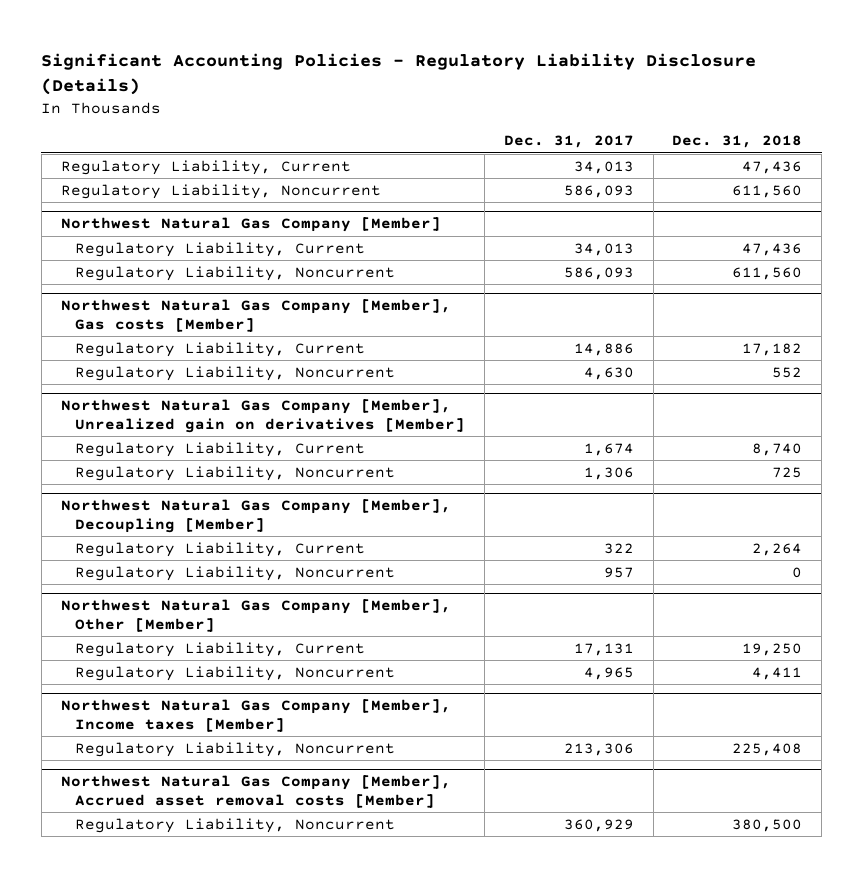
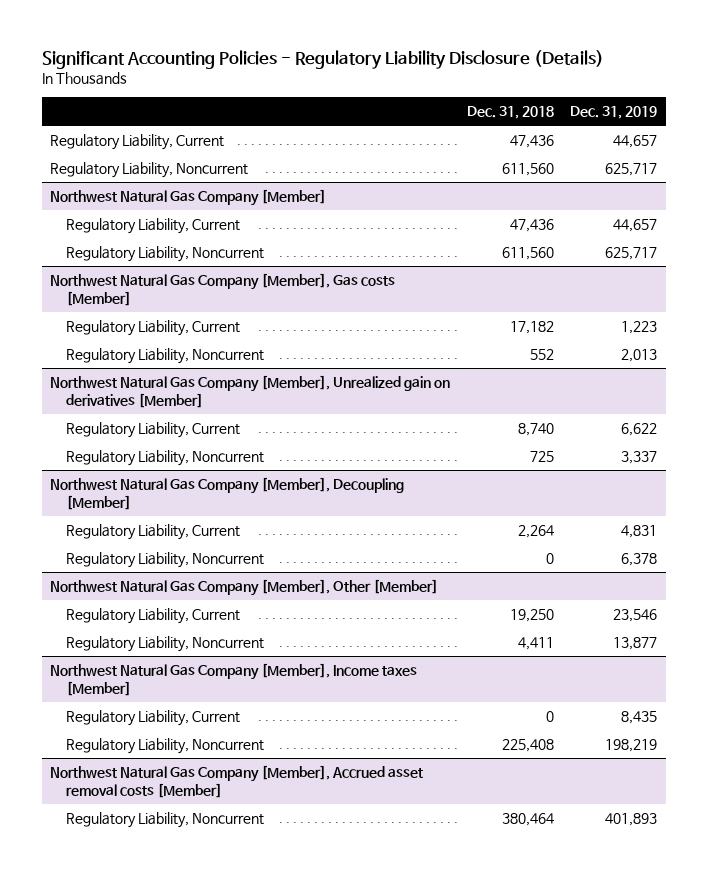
[503,135,634,149] Dec. 31, 2017 -> none
none -> [570,106,658,120] Dec. 31, 2019
none -> [66,710,241,727] Regulatory Liability, Current
[732,818,803,832] 380,500 -> [501,813,554,827] 380,464

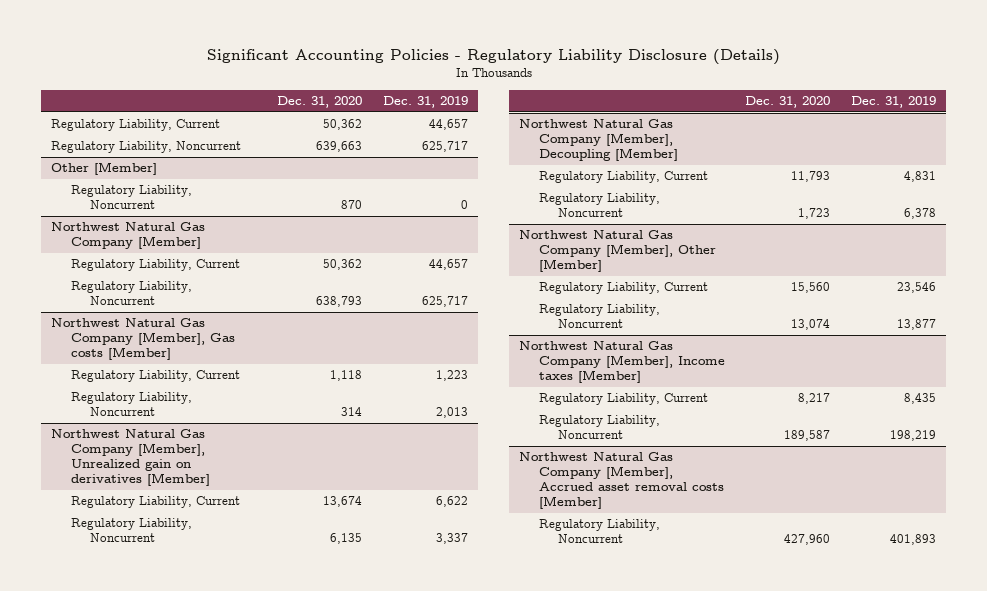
[466,106,554,120] Dec. 31, 2018 -> none
none -> [277,96,363,109] Dec. 31, 2020
none -> [51,162,158,176] Other [Member]
none -> [70,185,192,210] Regulatory Liability, Noncurrent

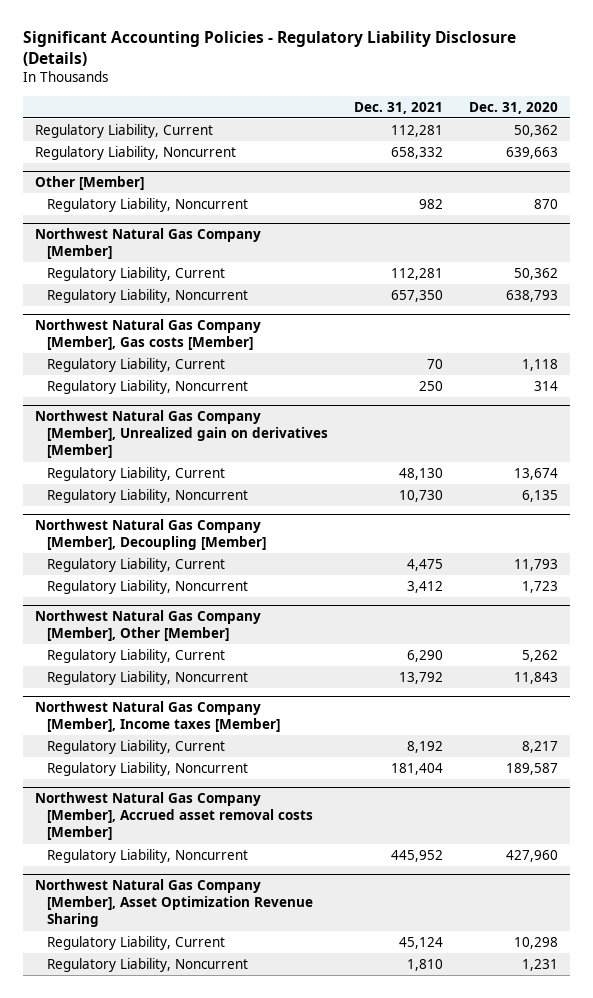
[382,96,468,109] Dec. 31, 2019 -> none
none -> [354,101,444,114] Dec. 31, 2021
[791,282,831,294] 15,560 -> [521,649,558,662] 5,262
[791,319,831,331] 13,074 -> [513,671,558,684] 11,843
none -> [35,879,314,928] Northwest Natural Gas Company [Member], Asset Optimization Revenue Sharing
none -> [47,935,226,950] Regulatory Liability, Current
none -> [47,957,249,972] Regulatory Liability, Noncurrent

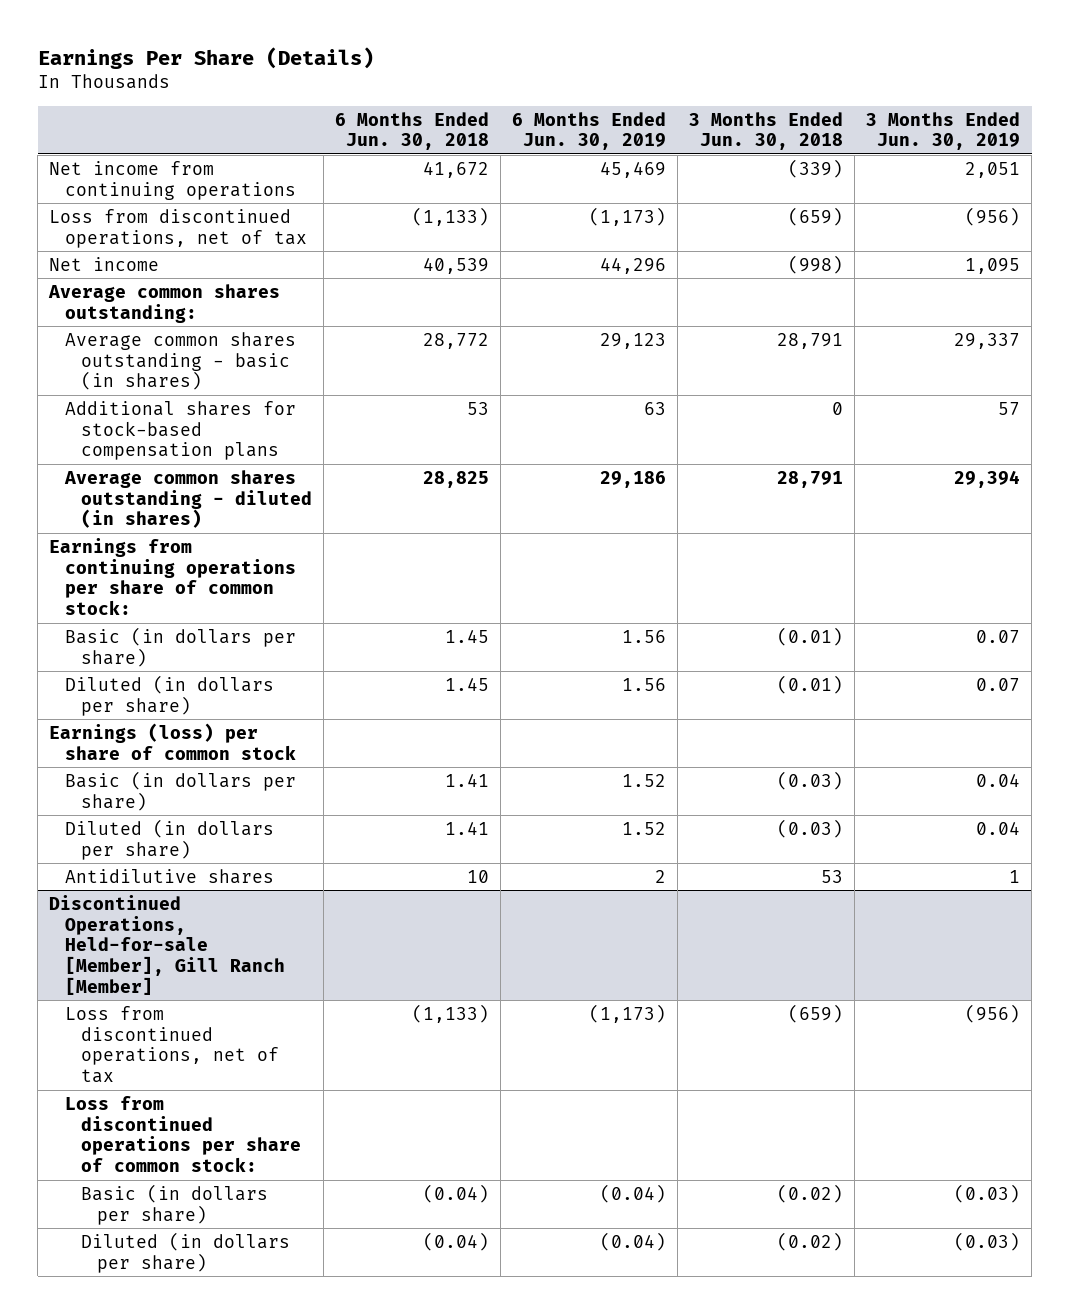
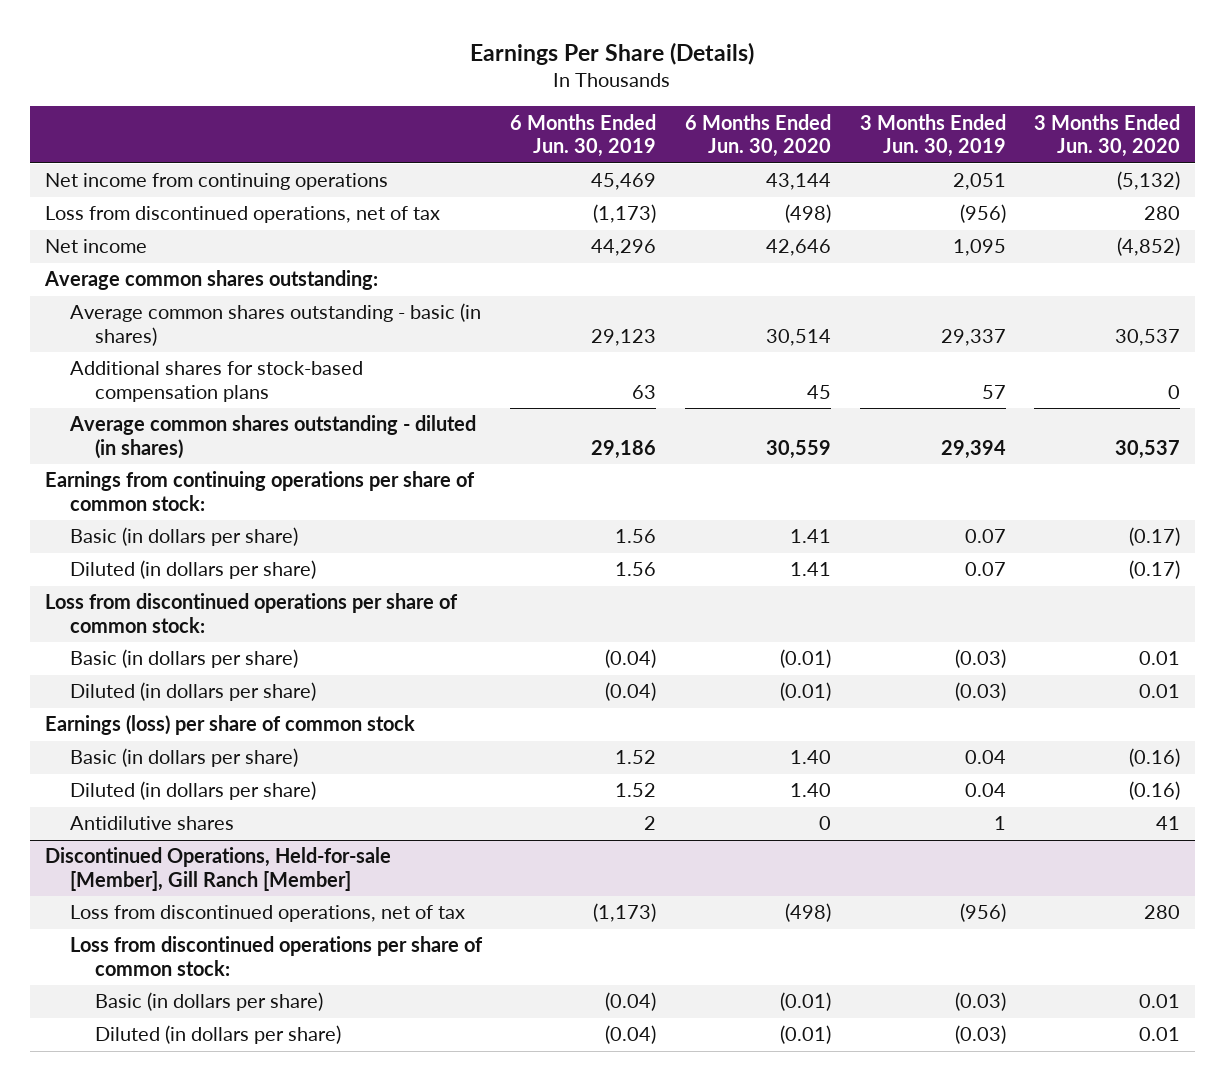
[334,111,489,151] 6 Months Ended Jun. 30, 2018 -> none
[689,111,844,151] 3 Months Ended Jun. 30, 2018 -> none
none -> [685,113,832,158] 6 Months Ended Jun. 30, 2020
none -> [1034,113,1181,158] 3 Months Ended Jun. 30, 2020
none -> [44,593,458,633] Loss from discontinued operations per share of common stock:
none -> [69,649,298,669] Basic (in dollars per share)
none -> [69,682,316,702] Diluted (in dollars per share)

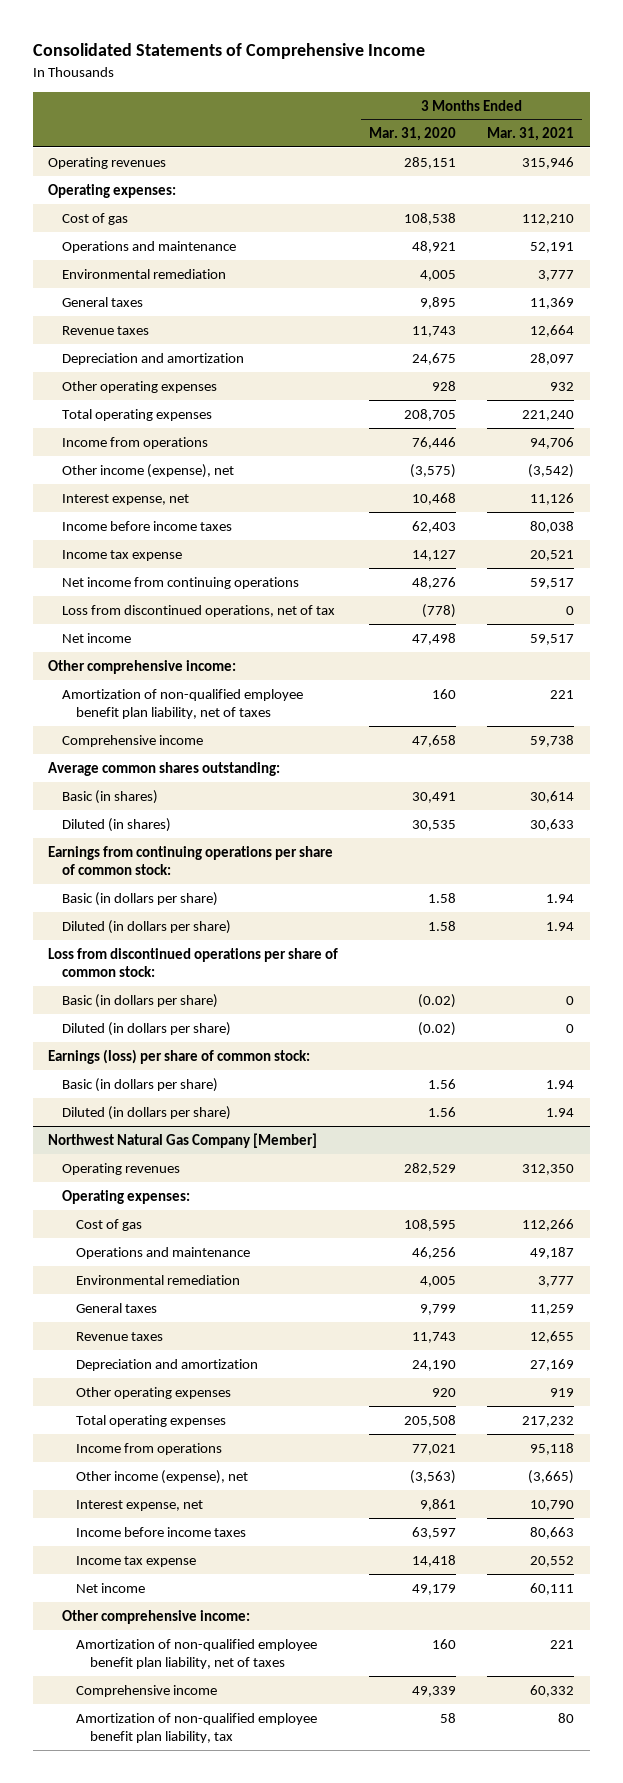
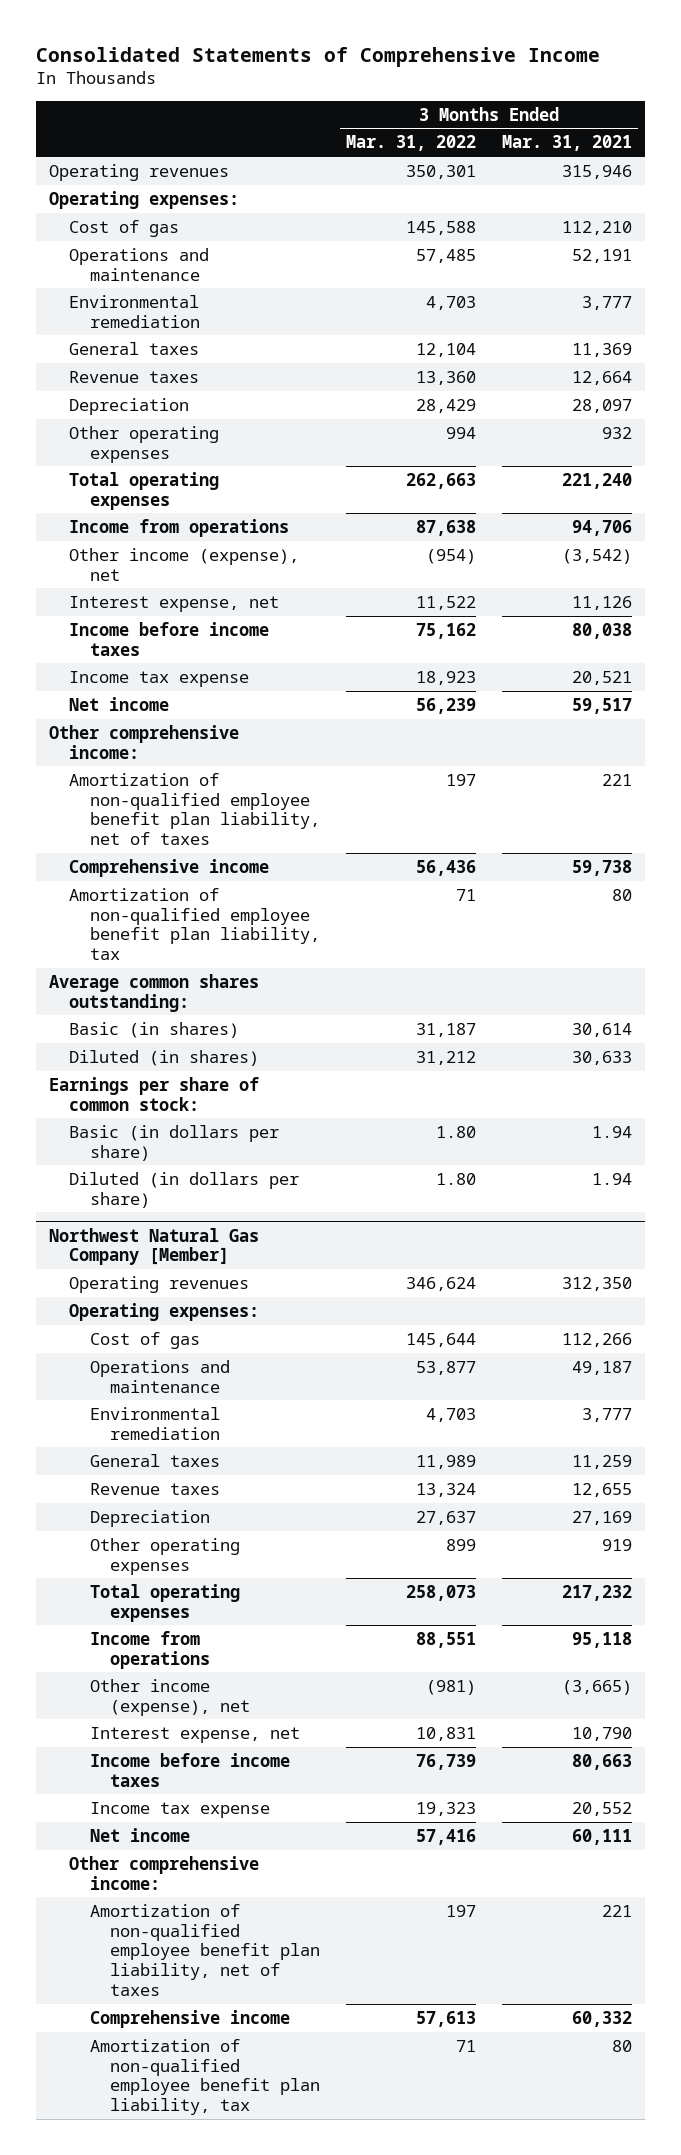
[369,127,457,142] Mar. 31, 2020 -> none
none -> [346,135,477,152] Mar. 31, 2022
[61,352,244,365] Depreciation and amortization -> [69,397,190,415] Depreciation
[61,576,299,589] Net income from continuing operations -> none
[61,604,335,617] Loss from discontinued operations, net of tax -> none
none -> [69,887,320,961] Amortization of non-qualified employee benefit plan liability, tax
[48,845,334,876] Earnings from continuing operations per share of common stock: -> none
[61,891,218,906] Basic (in dollars per share) -> none
[61,919,231,934] Diluted (in dollars per share) -> none
[48,947,339,978] Loss from discontinued operations per share of common stock: -> none
[61,993,218,1008] Basic (in dollars per share) -> none
[61,1021,231,1036] Diluted (in dollars per share) -> none
[48,1048,311,1064] Earnings (loss) per share of common stock: -> [48,1076,259,1111] Earnings per share of common stock:
[75,1358,258,1371] Depreciation and amortization -> [89,1509,210,1527] Depreciation

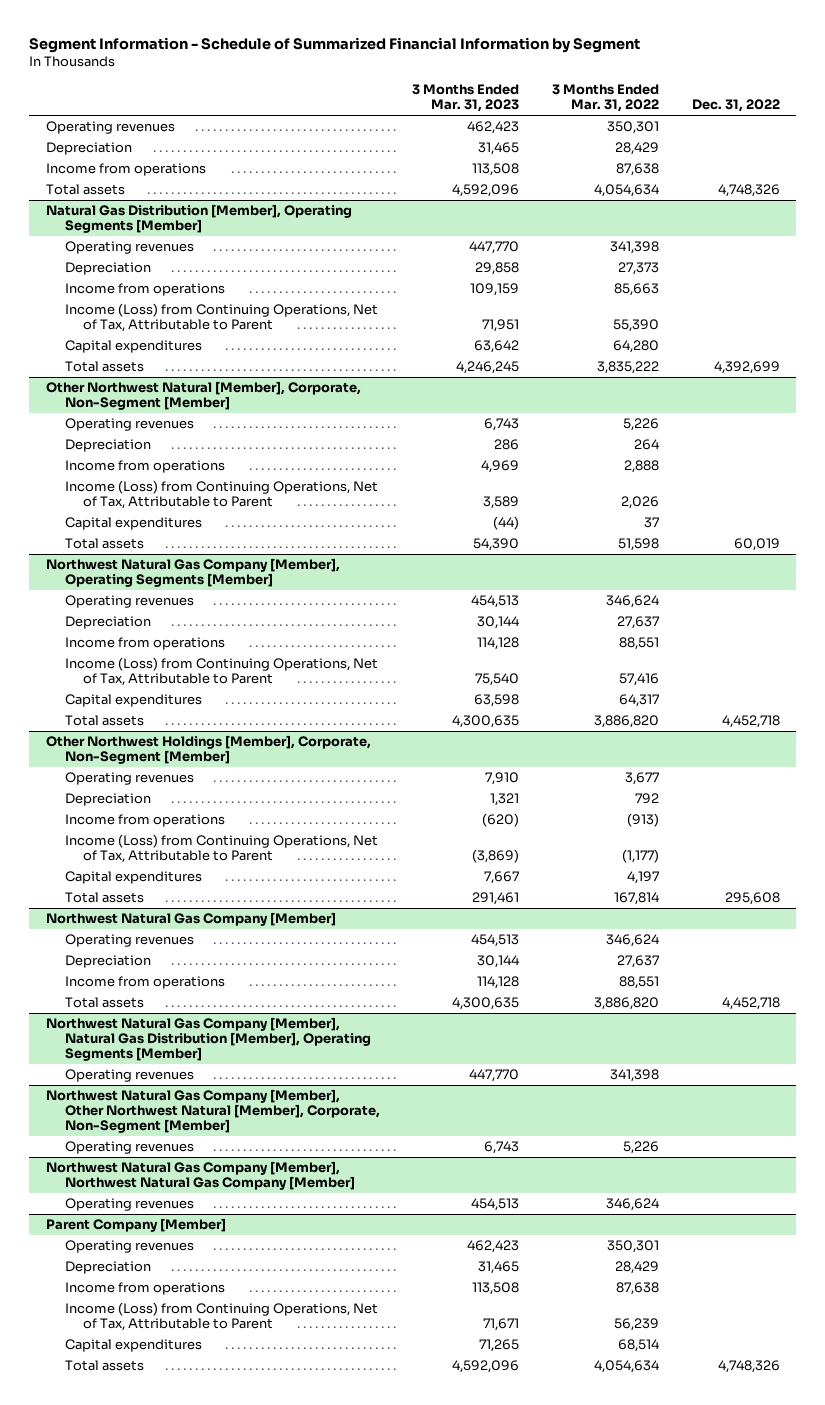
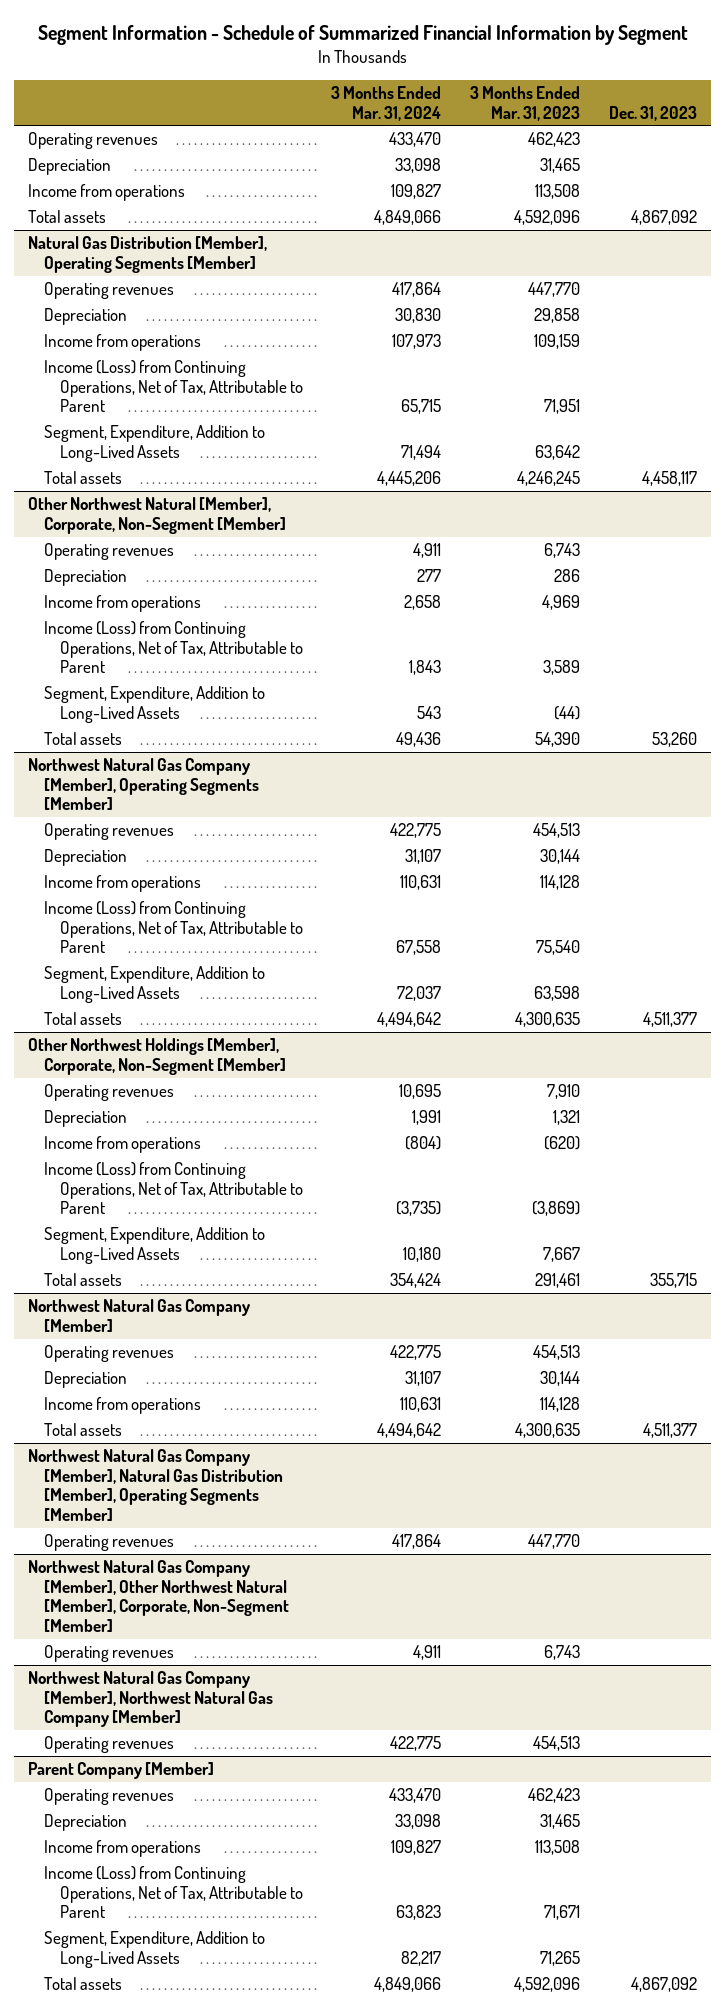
[551,84,659,113] 3 Months Ended Mar. 31, 2022 -> none
[691,99,780,113] Dec. 31, 2022 -> none
none -> [331,86,442,121] 3 Months Ended Mar. 31, 2024
none -> [609,105,698,121] Dec. 31, 2023
[64,340,202,354] Capital expenditures -> [43,425,265,462] Segment, Expenditure, Addition to Long-Lived Assets
[64,517,202,531] Capital expenditures -> none
none -> [43,686,265,723] Segment, Expenditure, Addition to Long-Lived Assets
[64,694,202,708] Capital expenditures -> [43,966,265,1003] Segment, Expenditure, Addition to Long-Lived Assets
[64,871,202,885] Capital expenditures -> [43,1227,265,1264] Segment, Expenditure, Addition to Long-Lived Assets
[64,1339,202,1353] Capital expenditures -> [43,1931,265,1968] Segment, Expenditure, Addition to Long-Lived Assets

